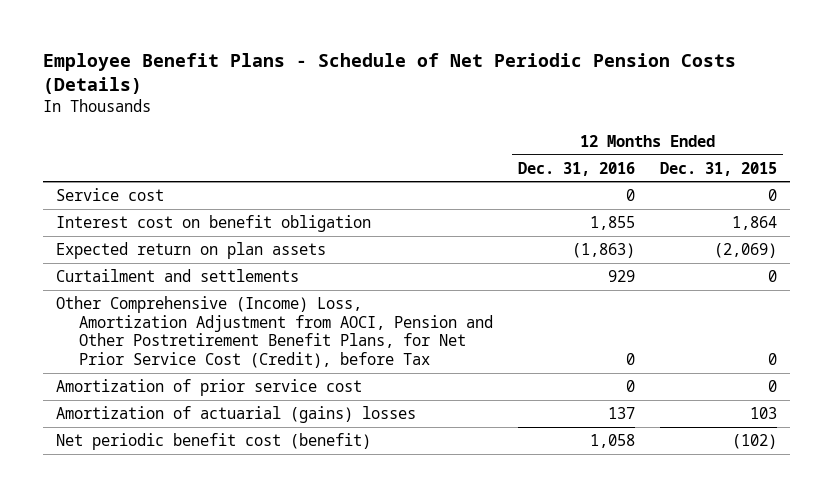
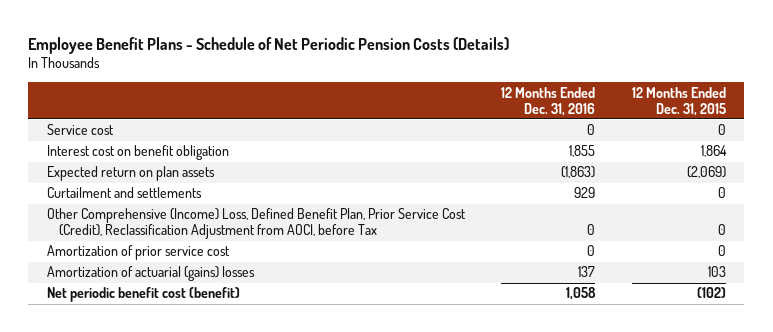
[55,295,493,368] Other Comprehensive (Income) Loss, Amortization Adjustment from AOCI, Pension and Other Postretirement Benefit Plans, for Net Prior Service Cost (Credit), before Tax -> [46,208,466,240] Other Comprehensive (Income) Loss, Defined Benefit Plan, Prior Service Cost (Credit), Reclassification Adjustment from AOCI, before Tax

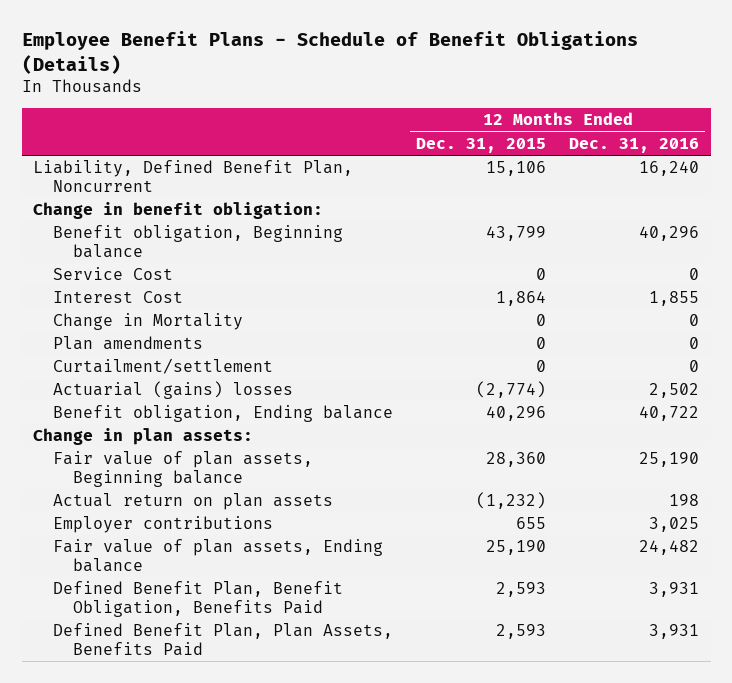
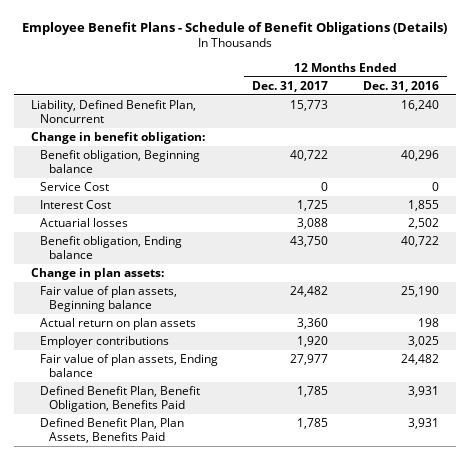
[416,137,547,153] Dec. 31, 2015 -> none
none -> [252,80,329,92] Dec. 31, 2017
[52,313,243,331] Change in Mortality -> none
[52,336,203,351] Plan amendments -> none
[52,358,273,375] Curtailment/settlement -> none
[52,381,293,400] Actuarial (gains) losses -> [39,218,128,228] Actuarial losses

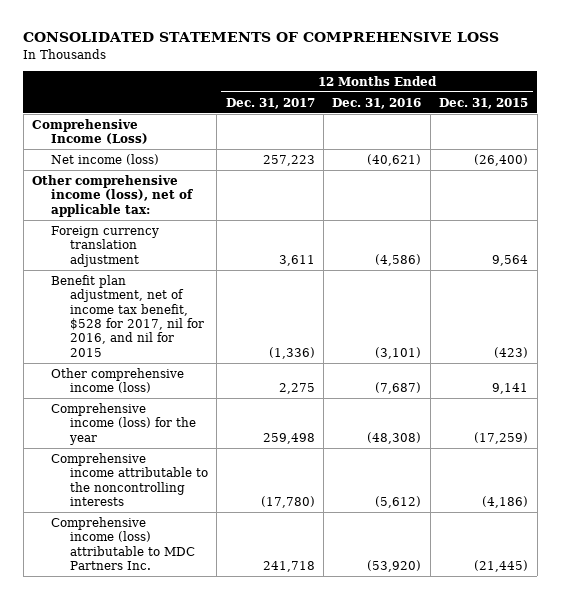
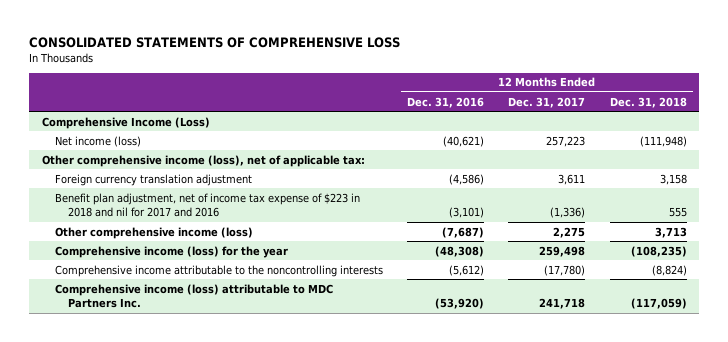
[439,97,529,109] Dec. 31, 2015 -> none
none -> [609,96,687,108] Dec. 31, 2018
[50,274,204,357] Benefit plan adjustment, net of income tax benefit, $528 for 2017, nil for 2016, and nil for 2015 -> [54,192,360,218] Benefit plan adjustment, net of income tax expense of $223 in 2018 and nil for 2017 and 2016

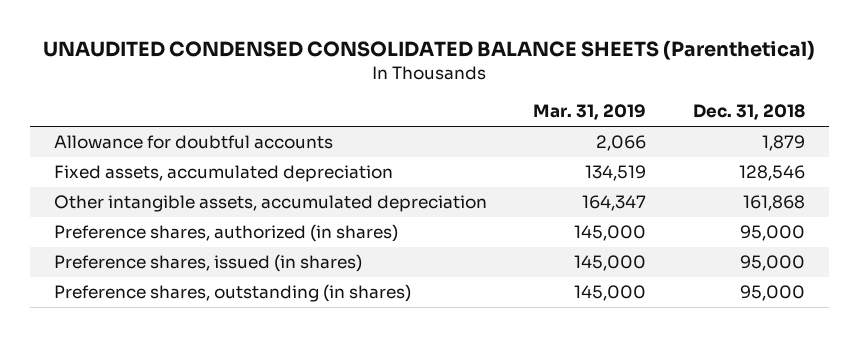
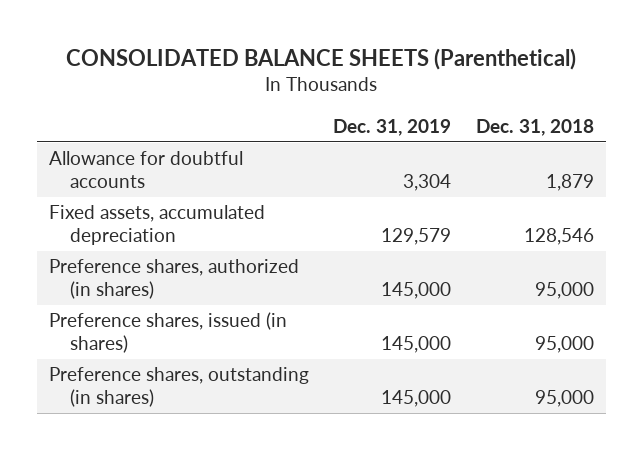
[43,40,816,61] UNAUDITED CONDENSED CONSOLIDATED BALANCE SHEETS (Parenthetical) -> [66,47,577,70] CONSOLIDATED BALANCE SHEETS (Parenthetical)
[533,104,647,121] Mar. 31, 2019 -> none
none -> [333,118,452,136] Dec. 31, 2019
[53,195,487,213] Other intangible assets, accumulated depreciation -> none

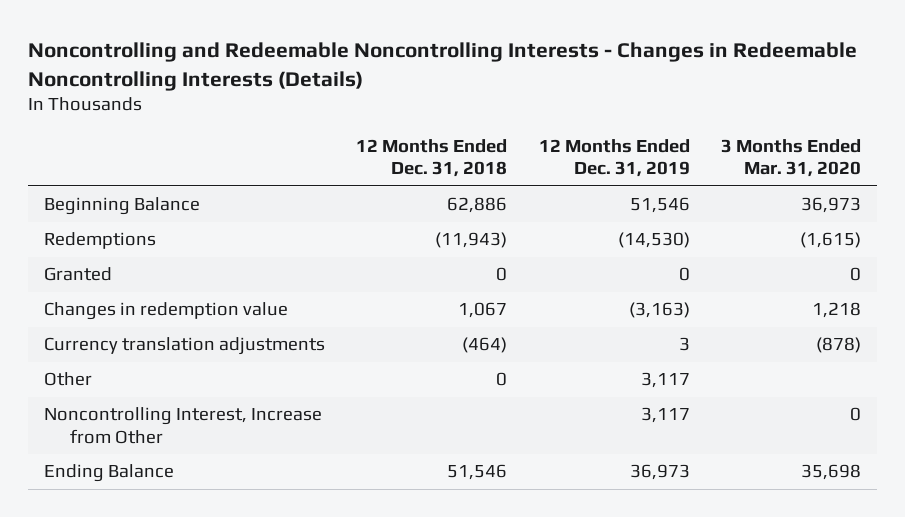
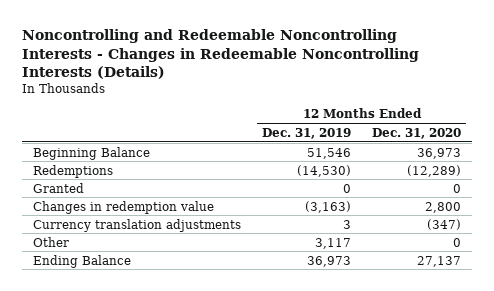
[356,139,508,178] 12 Months Ended Dec. 31, 2018 -> none
[721,139,862,178] 3 Months Ended Mar. 31, 2020 -> none
none -> [372,127,462,139] Dec. 31, 2020
[43,407,322,444] Noncontrolling Interest, Increase from Other -> none

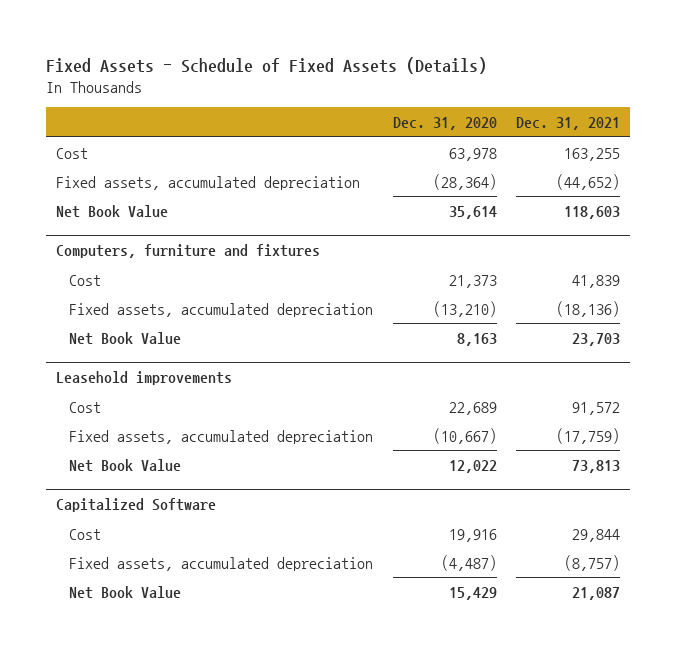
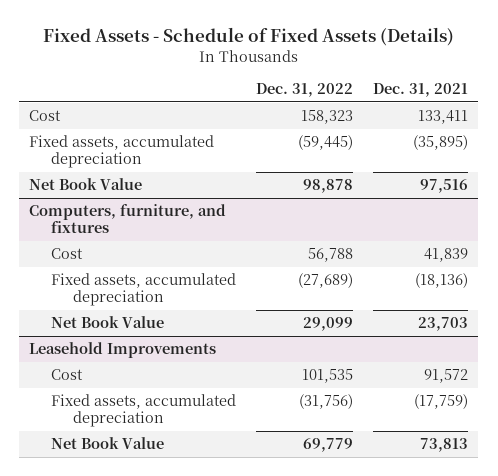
[392,116,497,130] Dec. 31, 2020 -> none
none -> [256,83,354,98] Dec. 31, 2022
[564,147,621,161] 163,255 -> [418,110,469,125] 133,411
[556,173,621,190] (44,652) -> [413,135,469,151] (35,895)
[564,205,621,219] 118,603 -> [420,179,469,194] 97,516
[56,243,321,258] Computers, furniture and fixtures -> [29,204,227,234] Computers, furniture, and fixtures
[56,370,233,385] Leasehold improvements -> [29,342,217,359] Leasehold Improvements
[56,497,217,512] Capitalized Software -> none
[68,528,101,540] Cost -> none
[68,556,373,571] Fixed assets, accumulated depreciation -> none
[68,585,181,599] Net Book Value -> none

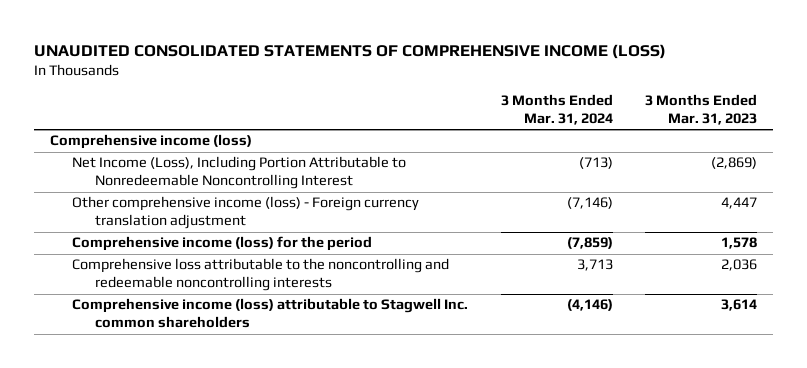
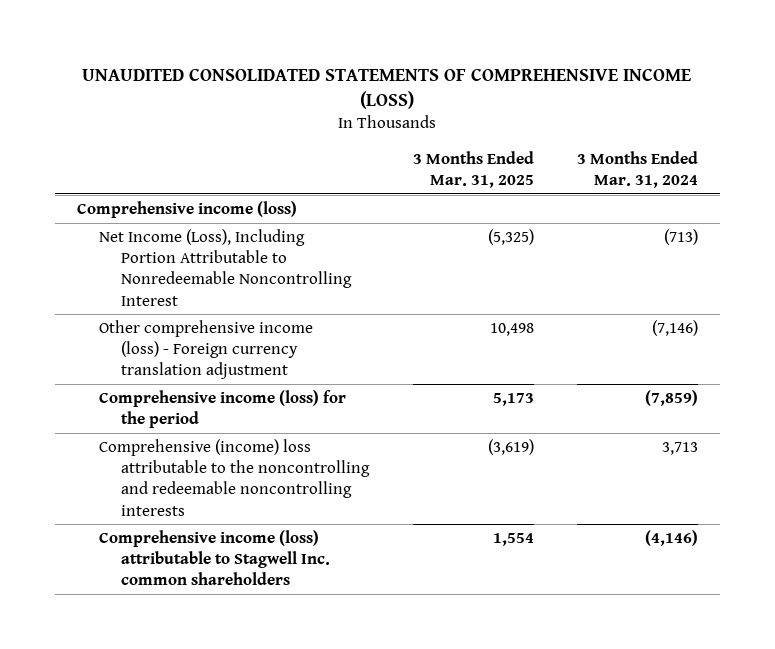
[645,94,758,125] 3 Months Ended Mar. 31, 2023 -> none
none -> [412,150,534,188] 3 Months Ended Mar. 31, 2025
[72,258,450,292] Comprehensive loss attributable to the noncontrolling and redeemable noncontrolling interests -> [99,438,371,516] Comprehensive (income) loss attributable to the noncontrolling and redeemable noncontrolling interests

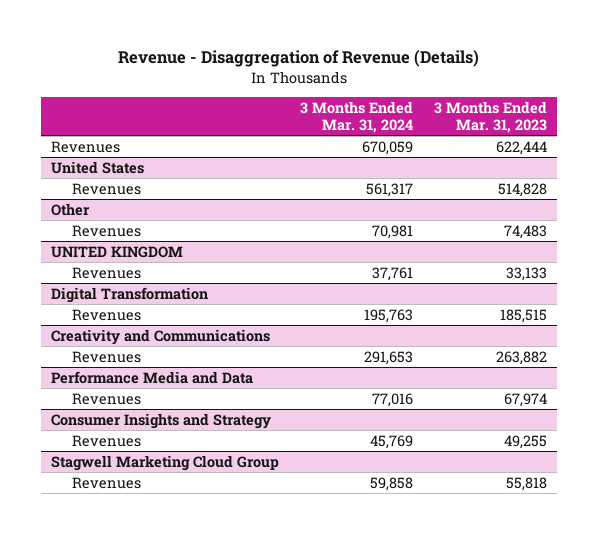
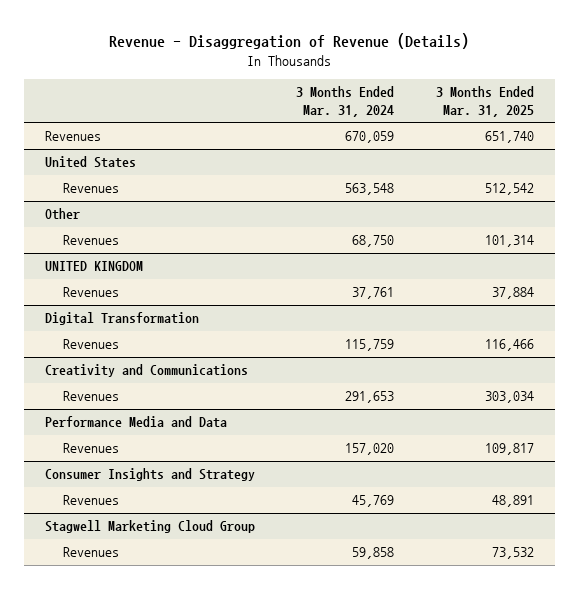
[433,100,547,133] 3 Months Ended Mar. 31, 2023 -> none
none -> [436,86,535,117] 3 Months Ended Mar. 31, 2025
[365,182,413,197] 561,317 -> [345,183,395,196] 563,548
[371,224,413,239] 70,981 -> [352,235,395,248] 68,750
[363,308,413,323] 195,763 -> [345,339,395,352] 115,759
[371,392,413,407] 77,016 -> [345,443,395,456] 157,020

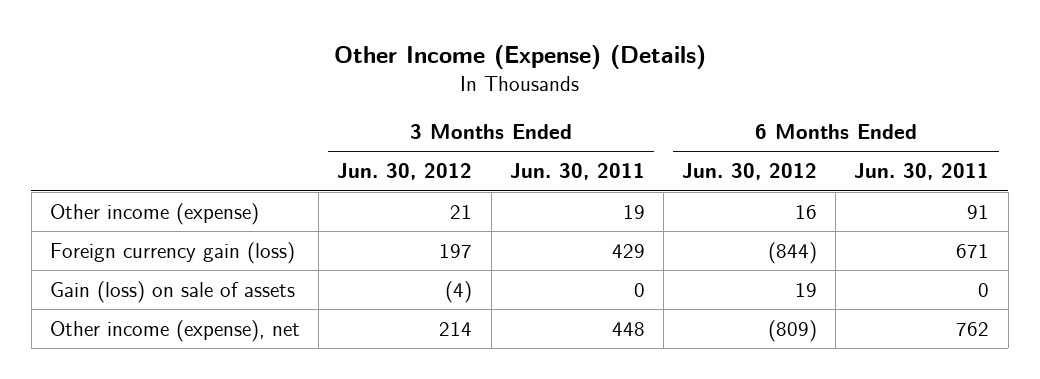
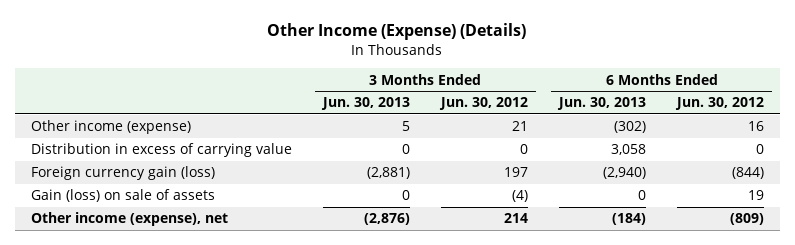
[509,163,645,181] Jun. 30, 2011 -> none
[854,163,990,181] Jun. 30, 2011 -> none
none -> [320,97,410,111] Jun. 30, 2013
none -> [557,97,647,111] Jun. 30, 2013
none -> [30,143,292,158] Distribution in excess of carrying value

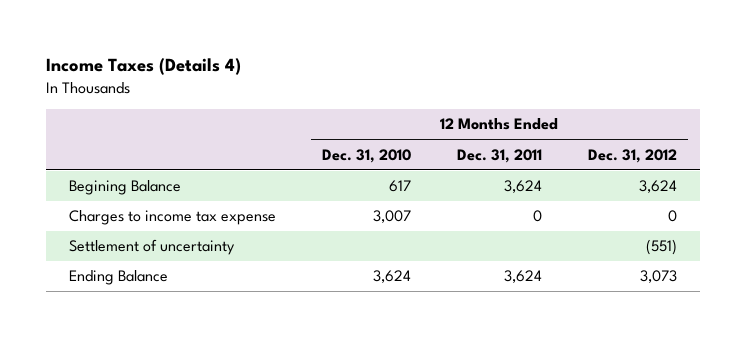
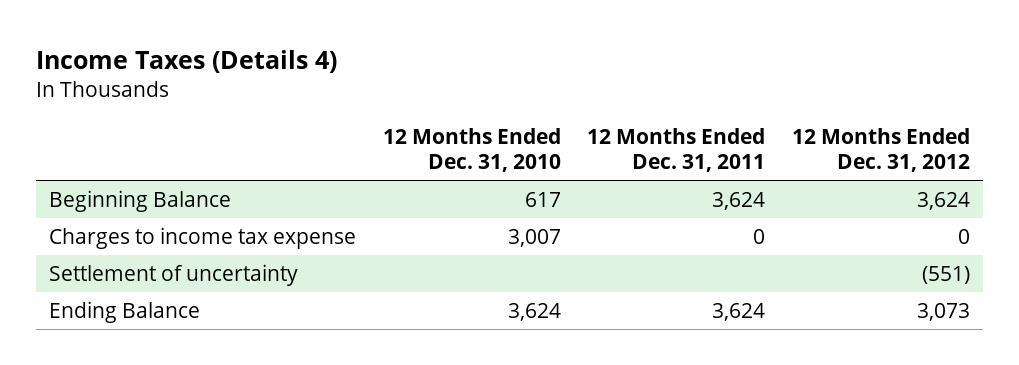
[69,180,182,196] Begining Balance -> [49,189,232,212] Beginning Balance

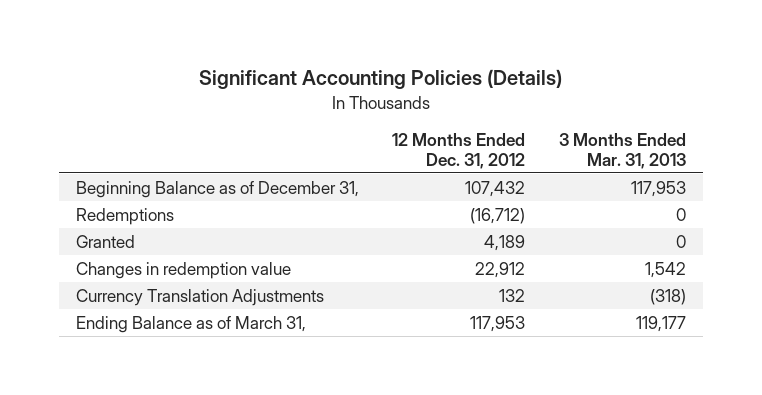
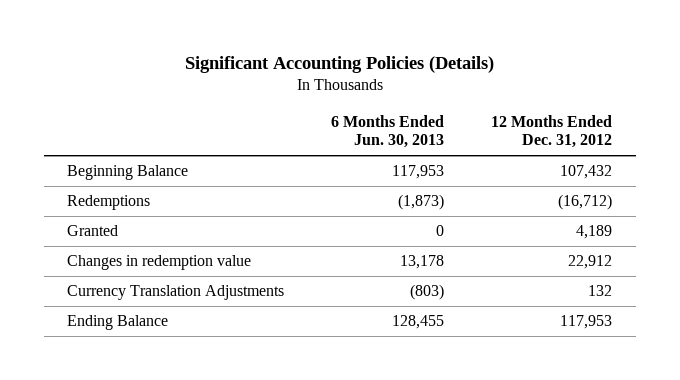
[559,132,687,169] 3 Months Ended Mar. 31, 2013 -> none
none -> [331,114,445,149] 6 Months Ended Jun. 30, 2013
[75,180,359,198] Beginning Balance as of December 31, -> [67,165,189,181] Beginning Balance
[75,315,306,333] Ending Balance as of March 31, -> [67,315,169,331] Ending Balance

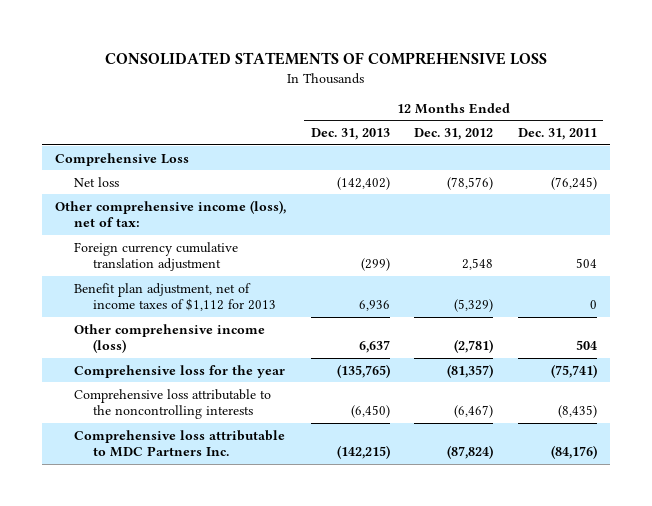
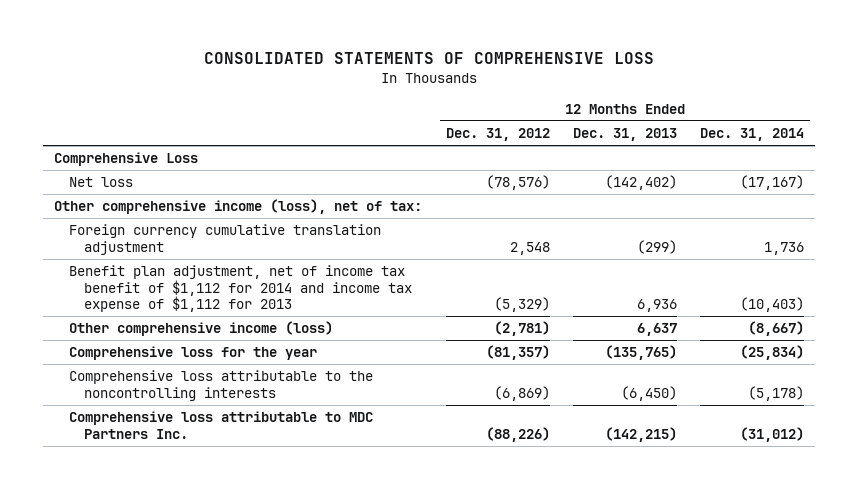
[518,128,598,141] Dec. 31, 2011 -> none
none -> [699,128,804,142] Dec. 31, 2014
[73,282,276,312] Benefit plan adjustment, net of income taxes of $1,112 for 2013 -> [69,265,413,313] Benefit plan adjustment, net of income tax benefit of $1,112 for 2014 and income tax expense of $1,112 for 2013
[454,405,494,419] (6,467) -> [493,385,550,401] (6,869)
[447,445,494,460] (87,824) -> [485,426,550,442] (88,226)

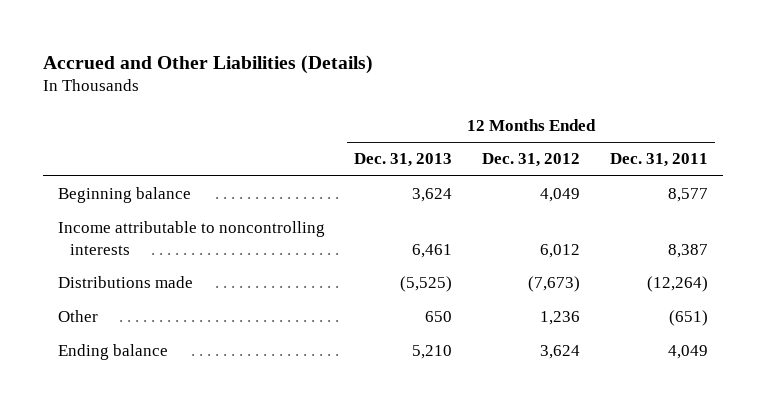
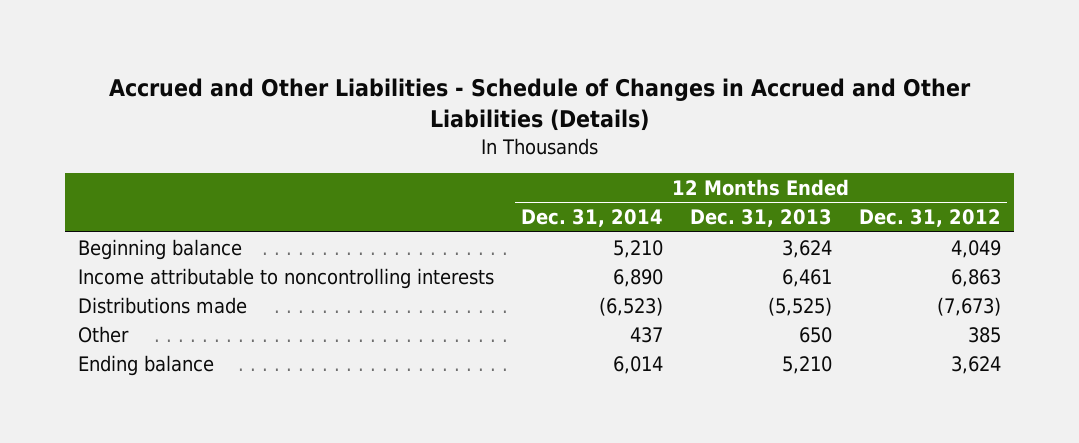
[42,54,373,74] Accrued and Other Liabilities (Details) -> [108,77,971,131] Accrued and Other Liabilities - Schedule of Changes in Accrued and Other Liabilities (Details)
[609,153,708,168] Dec. 31, 2011 -> none
none -> [521,209,664,228] Dec. 31, 2014
[540,243,581,258] 6,012 -> [950,268,1001,287] 6,863
[540,311,581,326] 1,236 -> [967,326,1001,343] 385

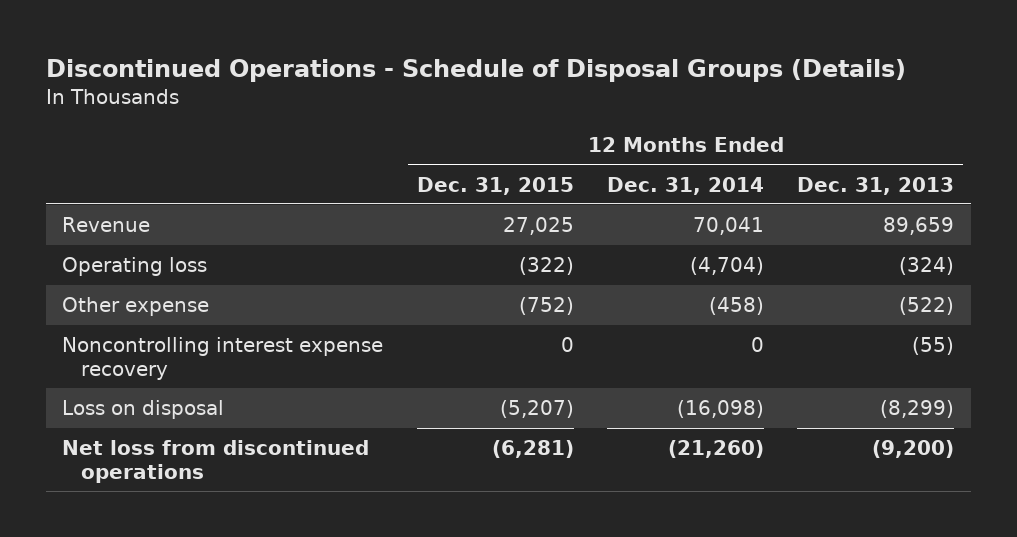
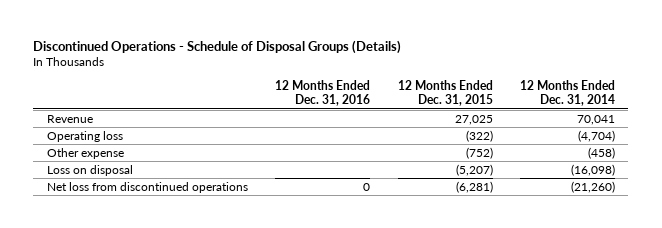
[797,176,955,195] Dec. 31, 2013 -> none
none -> [275,80,371,107] 12 Months Ended Dec. 31, 2016
[62,337,384,380] Noncontrolling interest expense recovery -> none

